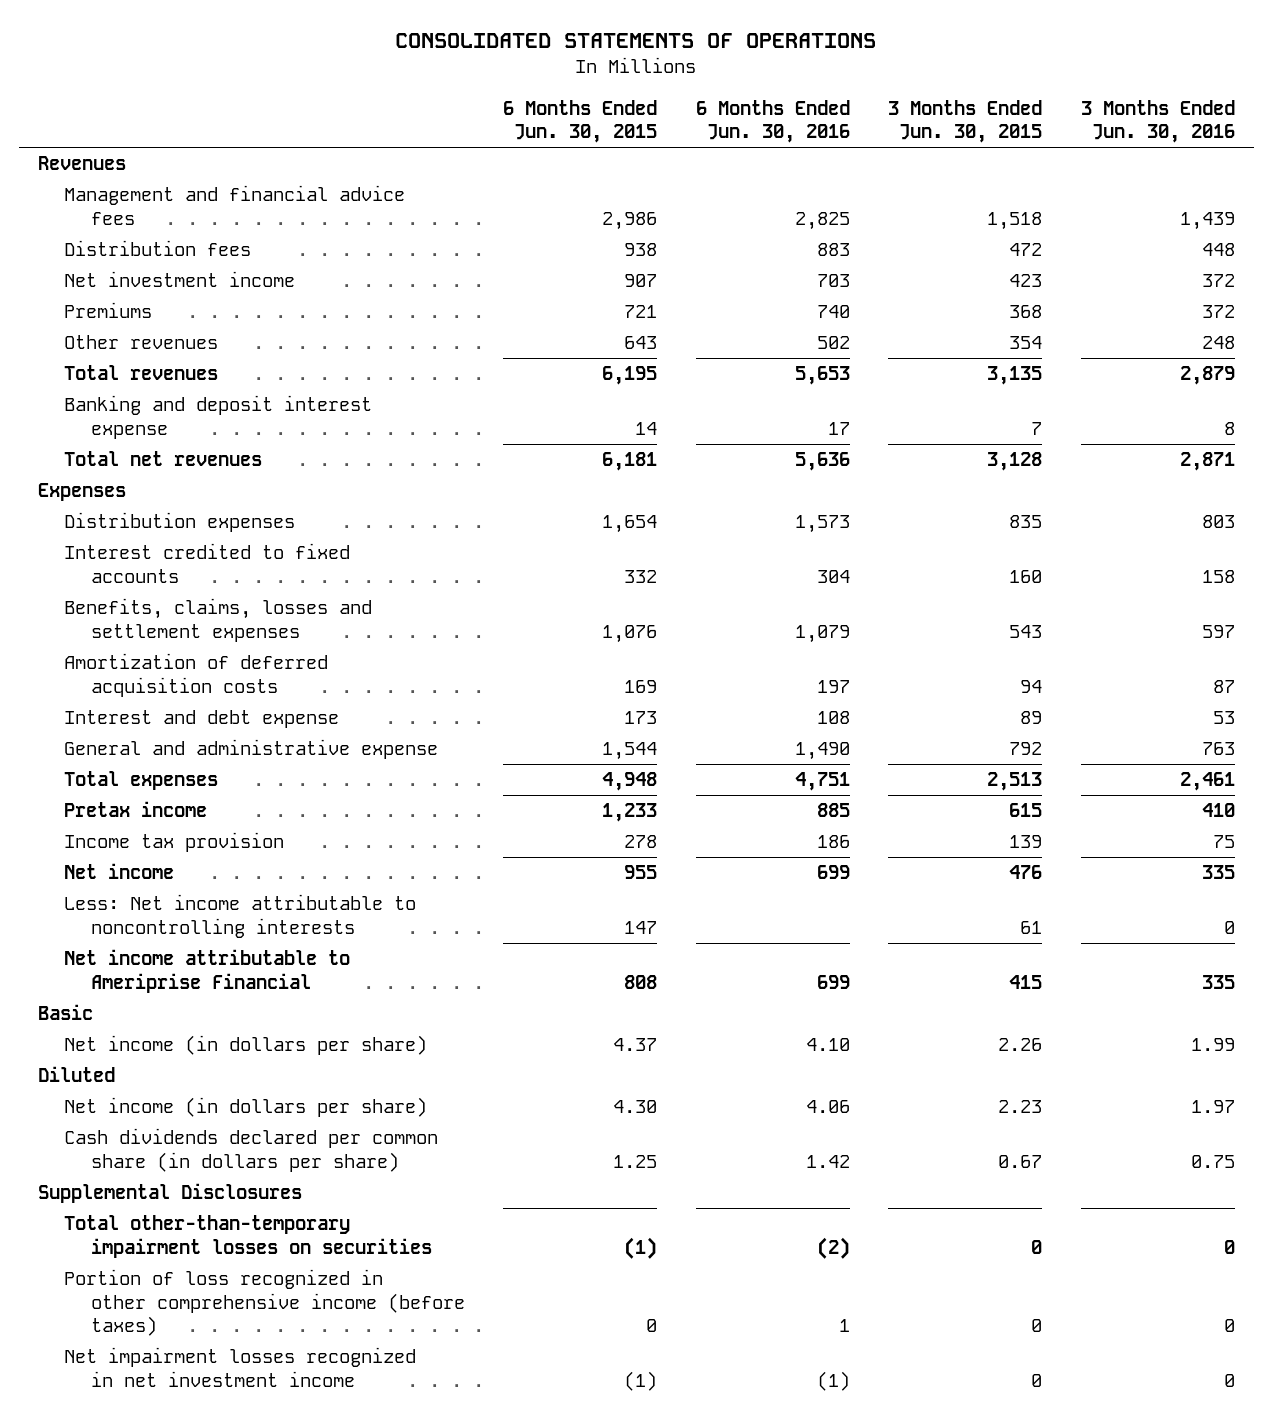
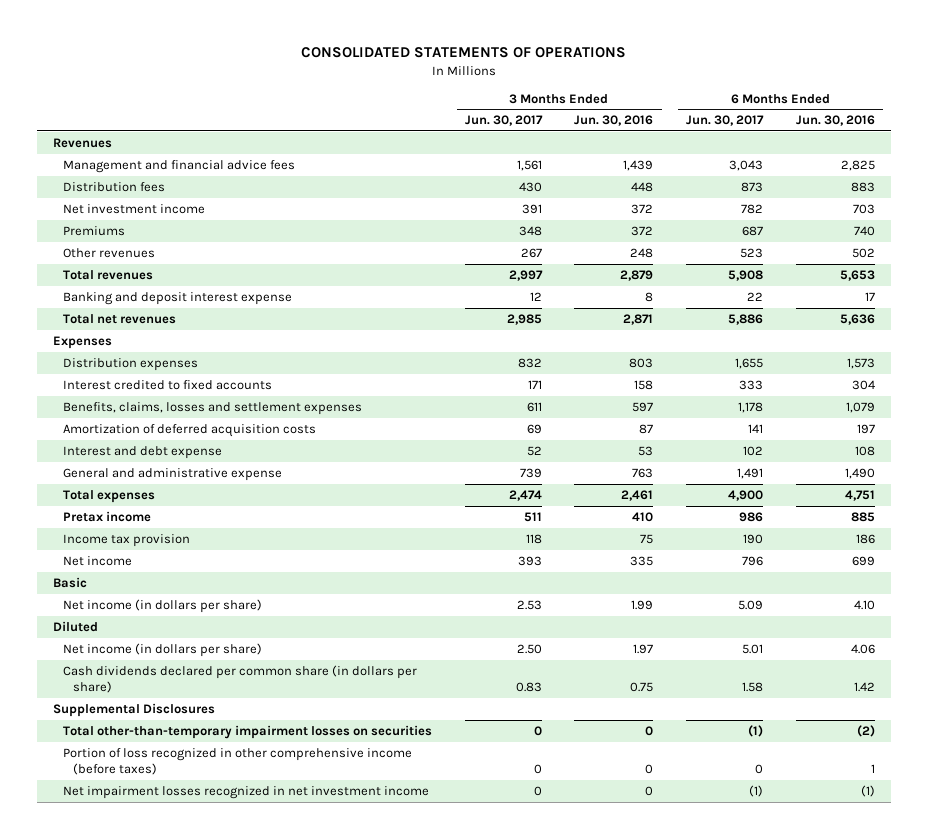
[503,99,658,144] 6 Months Ended Jun. 30, 2015 -> none
[888,99,1043,144] 3 Months Ended Jun. 30, 2015 -> none
none -> [464,115,543,127] Jun. 30, 2017
none -> [686,115,765,127] Jun. 30, 2017
[64,894,417,938] Less: Net income attributable to noncontrolling interests -> none
[64,949,351,993] Net income attributable to Ameriprise Financial -> none

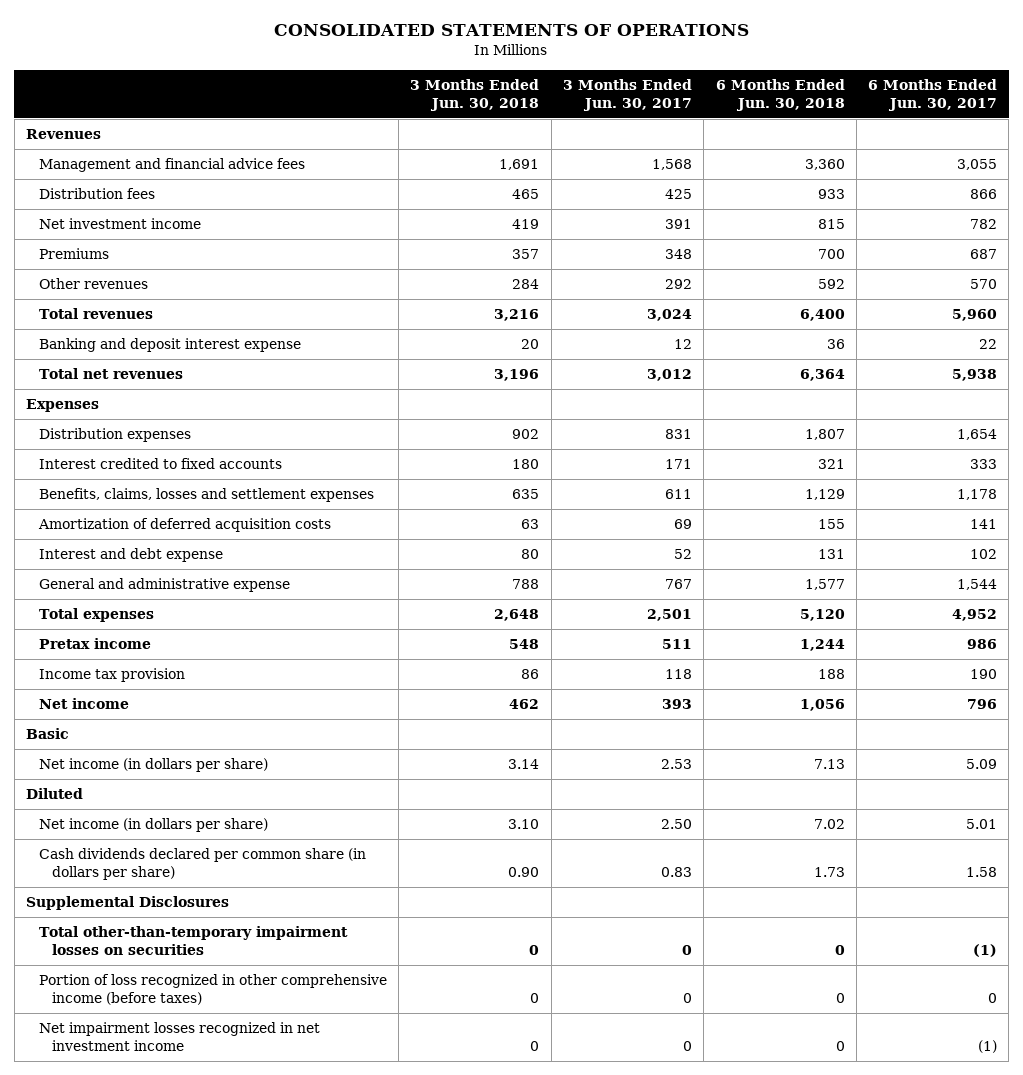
[574,115,654,127] Jun. 30, 2016 -> none
[795,115,875,127] Jun. 30, 2016 -> none
none -> [410,78,540,111] 3 Months Ended Jun. 30, 2018
none -> [715,78,845,111] 6 Months Ended Jun. 30, 2018
[516,159,542,171] 1,561 -> [651,159,692,171] 1,568
[729,159,764,171] 3,043 -> [957,159,998,171] 3,055
[518,181,542,192] 430 -> [664,189,692,200] 425
[741,181,764,192] 873 -> [970,189,998,200] 866
[520,247,542,258] 267 -> [664,279,692,290] 292
[740,247,764,258] 523 -> [970,279,998,290] 570
[508,269,543,281] 2,997 -> [646,309,692,322] 3,024
[728,269,764,281] 5,908 -> [952,309,998,322] 5,960
[506,313,542,325] 2,985 -> [646,369,692,382] 3,012
[728,313,764,325] 5,886 -> [952,369,998,382] 5,938
[517,357,542,368] 832 -> [664,429,692,440] 831
[735,357,764,369] 1,655 -> [957,429,998,441] 1,654
[519,467,542,478] 739 -> [664,579,692,590] 767
[737,467,764,479] 1,491 -> [957,579,998,591] 1,544
[508,489,542,501] 2,474 -> [646,609,692,622] 2,501
[728,489,764,501] 4,900 -> [952,609,998,622] 4,952

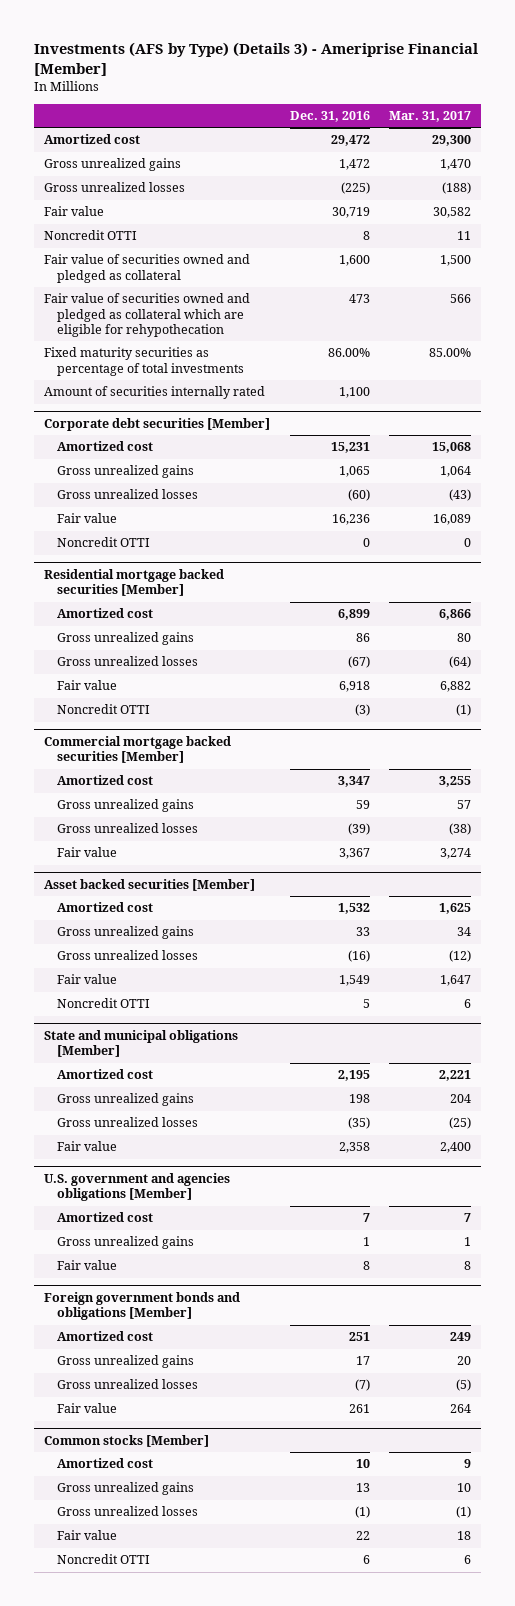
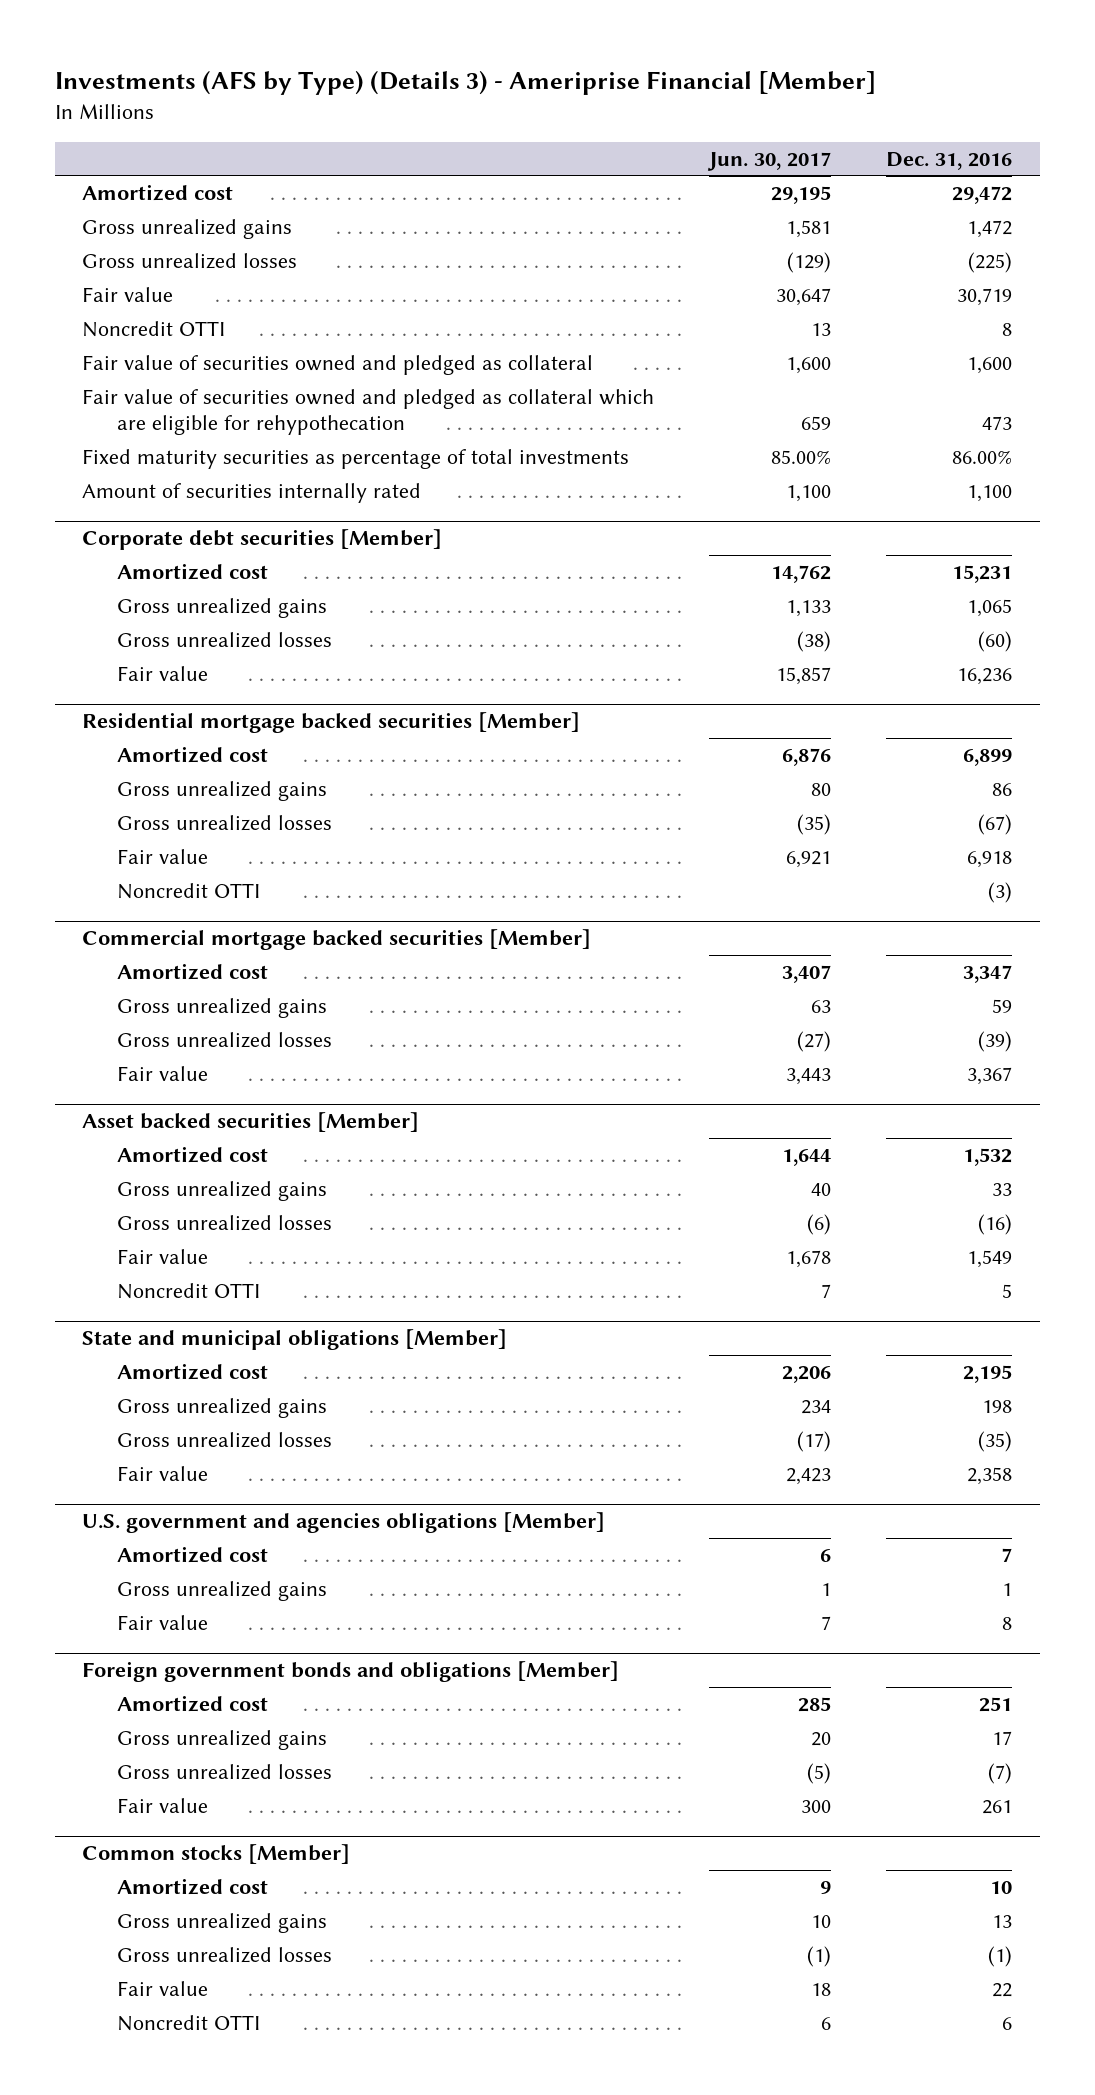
[389,111,472,123] Mar. 31, 2017 -> none
none -> [707,151,832,171] Jun. 30, 2017
[57,537,151,548] Noncredit OTTI -> none

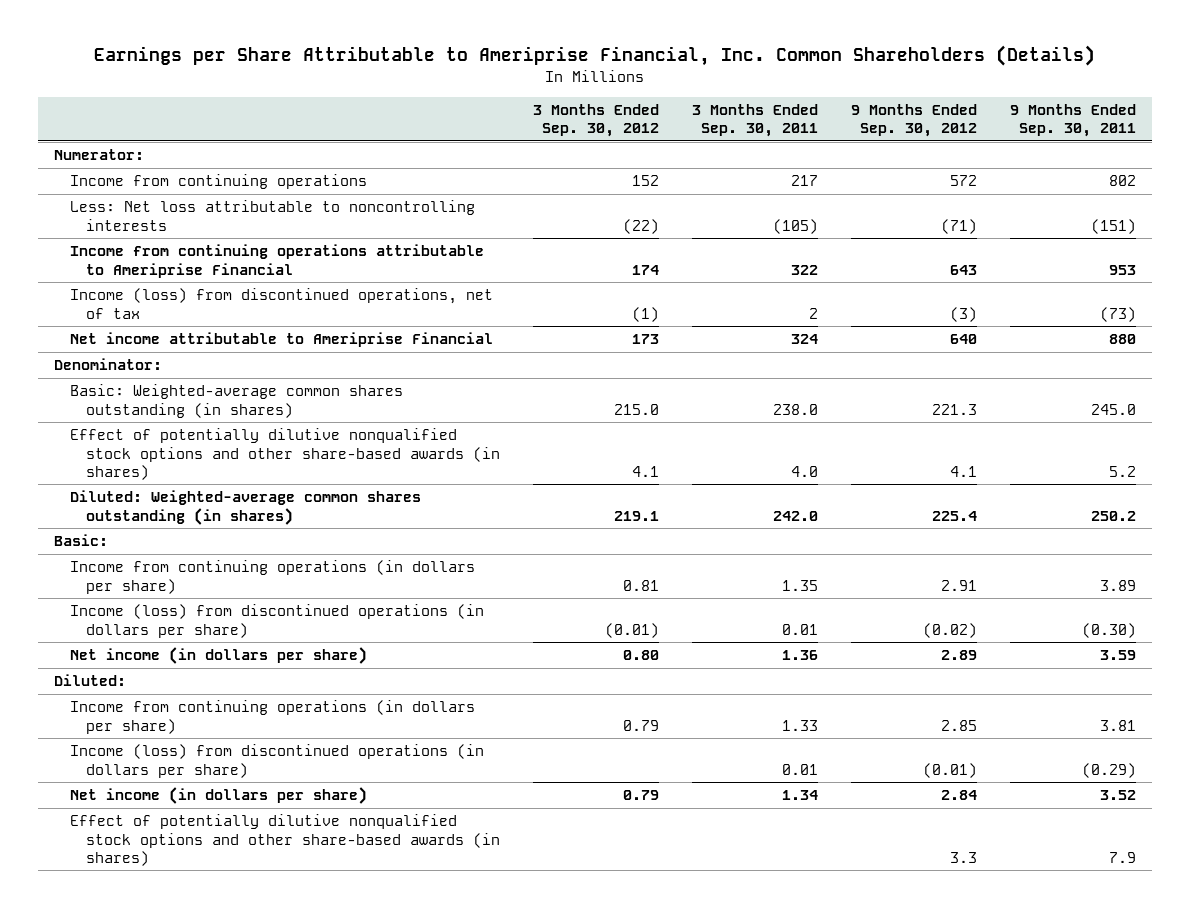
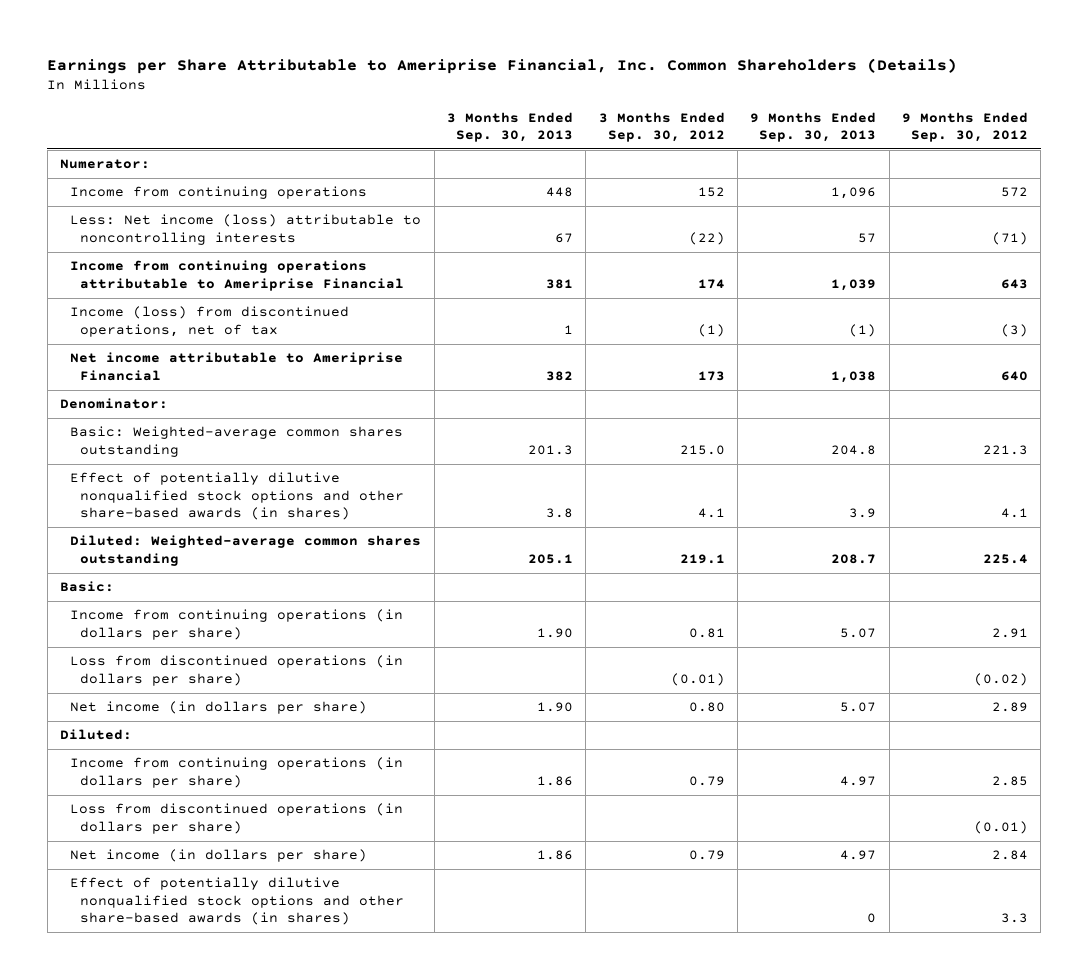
[692,103,819,138] 3 Months Ended Sep. 30, 2011 -> none
[1010,103,1137,138] 9 Months Ended Sep. 30, 2011 -> none
none -> [446,111,573,142] 3 Months Ended Sep. 30, 2013
none -> [750,111,877,142] 9 Months Ended Sep. 30, 2013
[70,200,476,231] Less: Net loss attributable to noncontrolling interests -> [70,214,422,245] Less: Net income (loss) attributable to noncontrolling interests
[70,384,404,418] Basic: Weighted-average common shares outstanding (in shares) -> [70,426,404,457] Basic: Weighted-average common shares outstanding
[70,490,422,525] Diluted: Weighted-average common shares outstanding (in shares) -> [70,535,422,566] Diluted: Weighted-average common shares outstanding
[70,604,485,638] Income (loss) from discontinued operations (in dollars per share) -> [70,655,404,686] Loss from discontinued operations (in dollars per share)
[70,744,485,778] Income (loss) from discontinued operations (in dollars per share) -> [70,803,404,834] Loss from discontinued operations (in dollars per share)

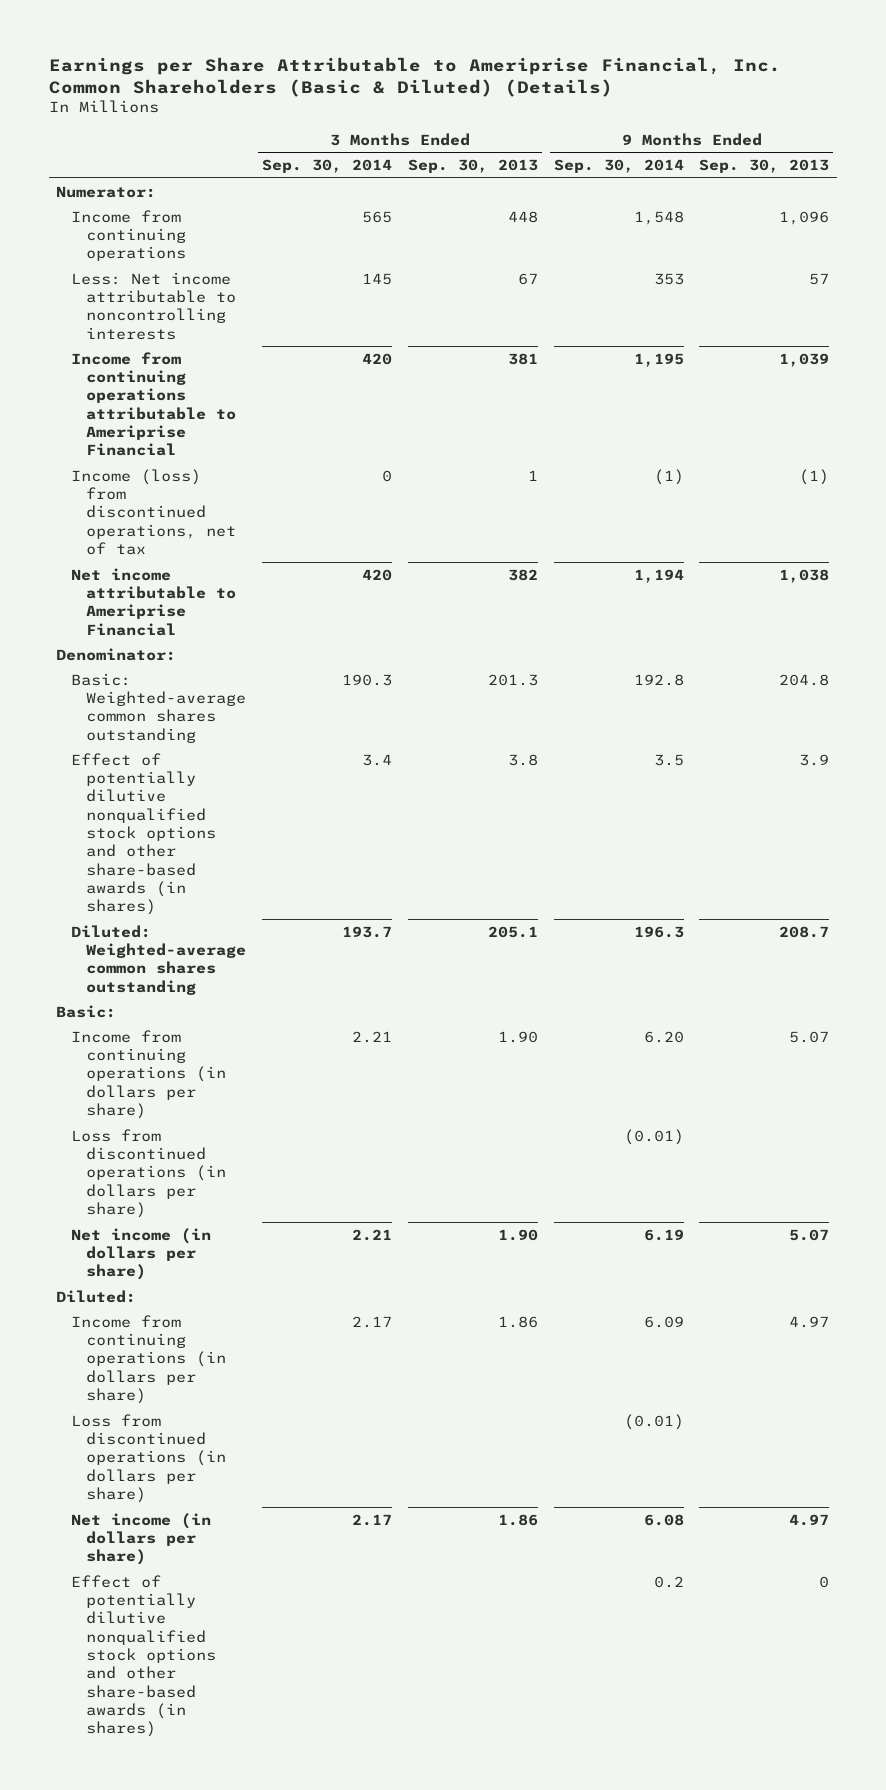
[47,57,958,74] Earnings per Share Attributable to Ameriprise Financial, Inc. Common Shareholders (Details) -> [48,56,781,98] Earnings per Share Attributable to Ameriprise Financial, Inc. Common Shareholders (Basic & Diluted) (Details)
[598,111,725,142] 3 Months Ended Sep. 30, 2012 -> none
[901,111,1028,142] 9 Months Ended Sep. 30, 2012 -> none
none -> [262,158,393,173] Sep. 30, 2014
none -> [553,158,684,173] Sep. 30, 2014
[70,214,422,245] Less: Net income (loss) attributable to noncontrolling interests -> [71,271,237,340] Less: Net income attributable to noncontrolling interests

